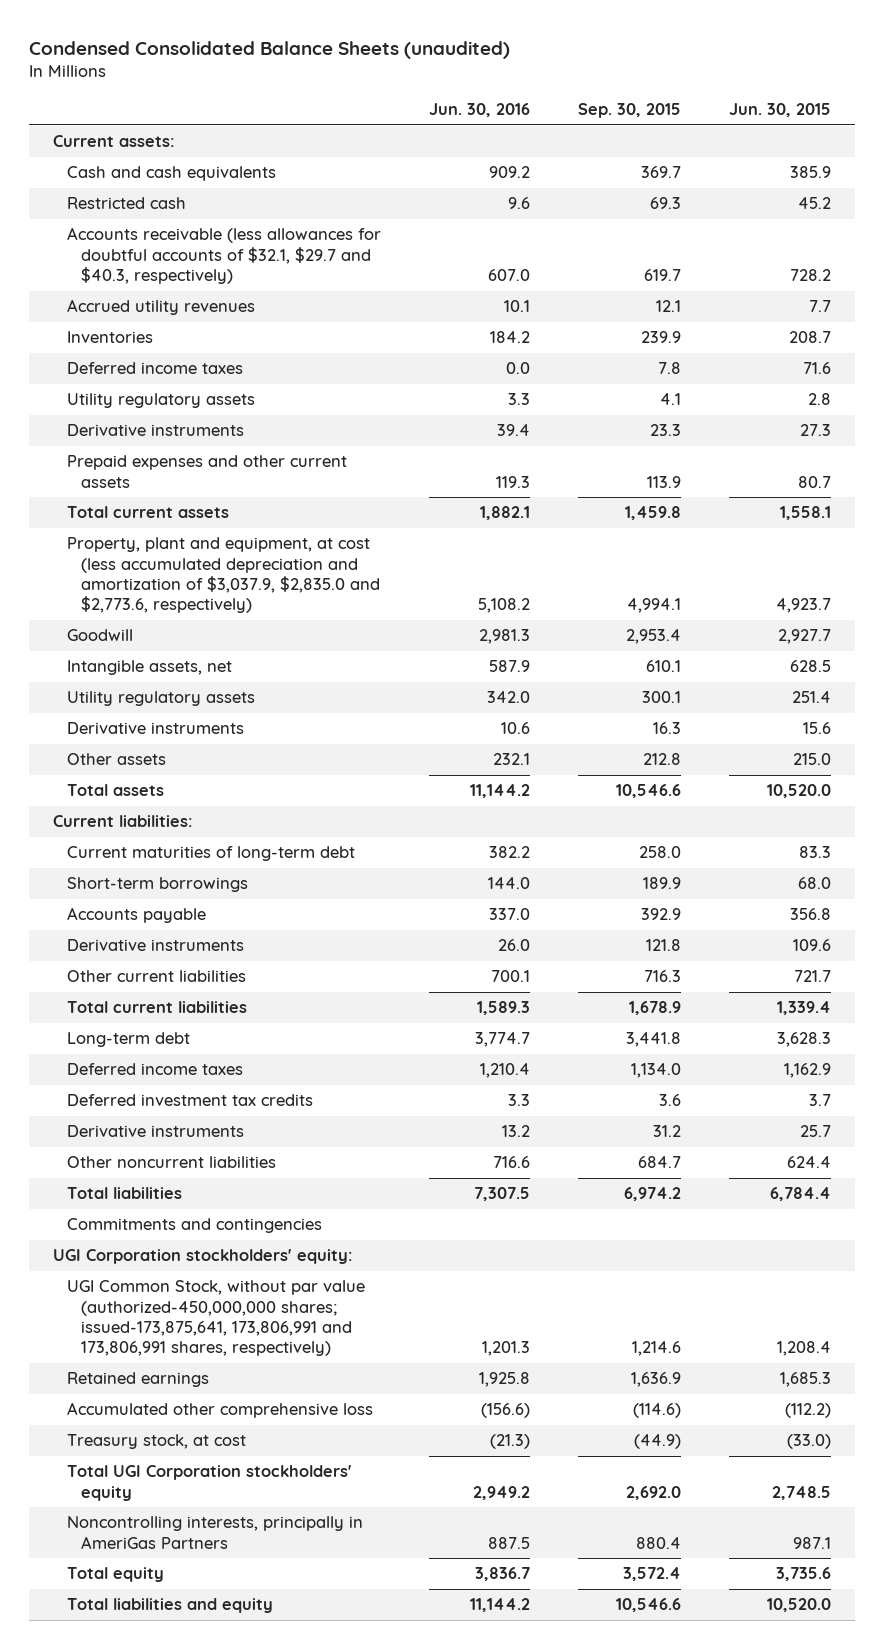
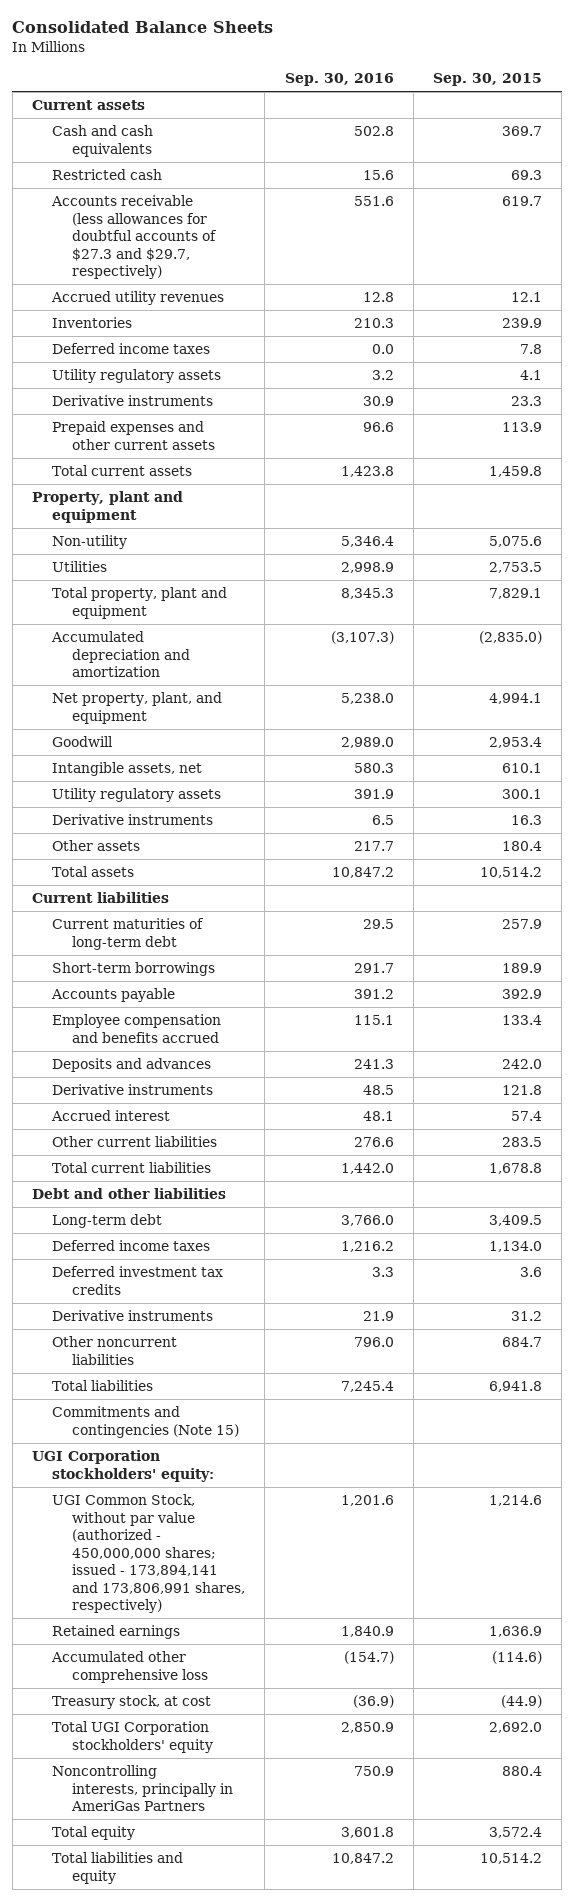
[29,41,511,60] Condensed Consolidated Balance Sheets (unaudited) -> [12,21,274,34] Consolidated Balance Sheets
[428,103,530,118] Jun. 30, 2016 -> none
[728,103,831,118] Jun. 30, 2015 -> none
none -> [284,73,394,87] Sep. 30, 2016
[53,135,176,148] Current assets: -> [31,100,145,111] Current assets
[66,227,381,284] Accounts receivable (less allowances for doubtful accounts of $32.1, $29.7 and $40.3, respectively) -> [51,195,218,280] Accounts receivable (less allowances for doubtful accounts of $27.3 and $29.7, respectively)
none -> [31,491,183,523] Property, plant and equipment
none -> [52,535,128,550] Non-utility
none -> [52,561,108,573] Utilities
none -> [52,587,228,619] Total property, plant and equipment
none -> [51,631,191,678] Accumulated depreciation and amortization
[66,537,380,614] Property, plant and equipment, at cost (less accumulated depreciation and amortization of $3,037.9, $2,835.0 and $2,773.6, respectively) -> [52,692,223,724] Net property, plant, and equipment
[642,753,681,766] 212.8 -> [502,841,543,852] 180.4
[615,784,681,799] 10,546.6 -> [480,867,543,879] 10,514.2
[53,815,194,828] Current liabilities: -> [31,892,169,904] Current liabilities
[638,846,681,859] 258.0 -> [502,919,543,930] 257.9
none -> [52,1014,222,1043] Employee compensation and benefits accrued
none -> [52,1058,212,1073] Deposits and advances
none -> [51,1110,171,1122] Accrued interest
[643,970,681,983] 716.3 -> [502,1137,543,1148] 283.5
[628,1001,681,1016] 1,678.9 -> [489,1163,543,1175] 1,678.8
none -> [31,1188,226,1200] Debt and other liabilities
[625,1032,681,1048] 3,441.8 -> [489,1215,543,1227] 3,409.5
[623,1187,681,1202] 6,974.2 -> [489,1381,543,1393] 6,941.8
[66,1218,322,1234] Commitments and contingencies -> [52,1406,240,1438] Commitments and contingencies (Note 15)
[66,1280,365,1357] UGI Common Stock, without par value (authorized-450,000,000 shares; issued-173,875,641, 173,806,991 and 173,806,991 shares, respectively) -> [52,1494,246,1614] UGI Common Stock, without par value (authorized - 450,000,000 shares; issued - 173,894,141 and 173,806,991 shares, respectively)
[615,1598,681,1613] 10,546.6 -> [480,1853,543,1865] 10,514.2

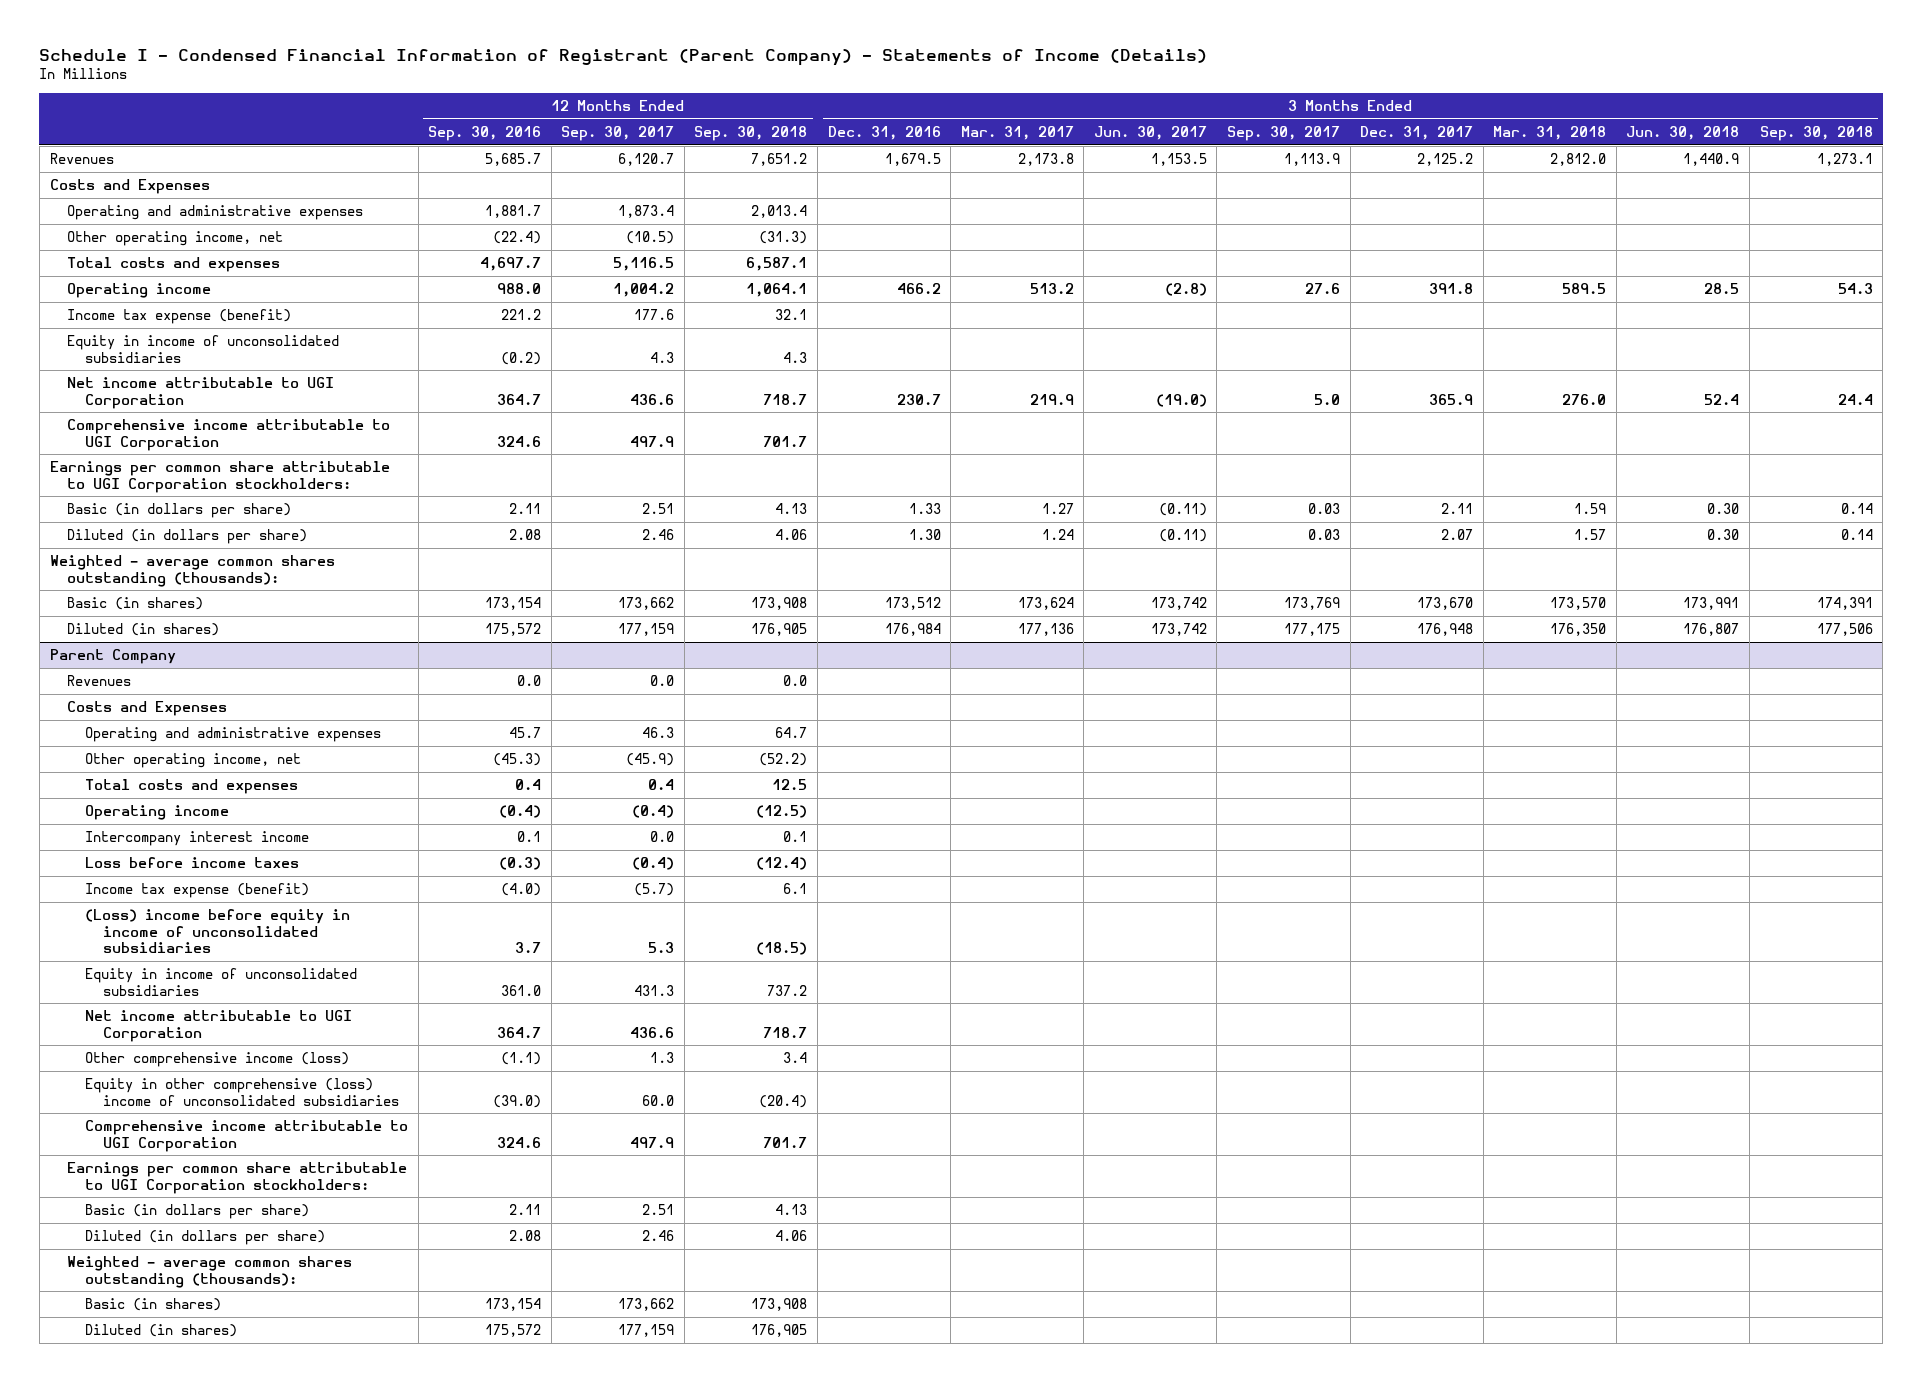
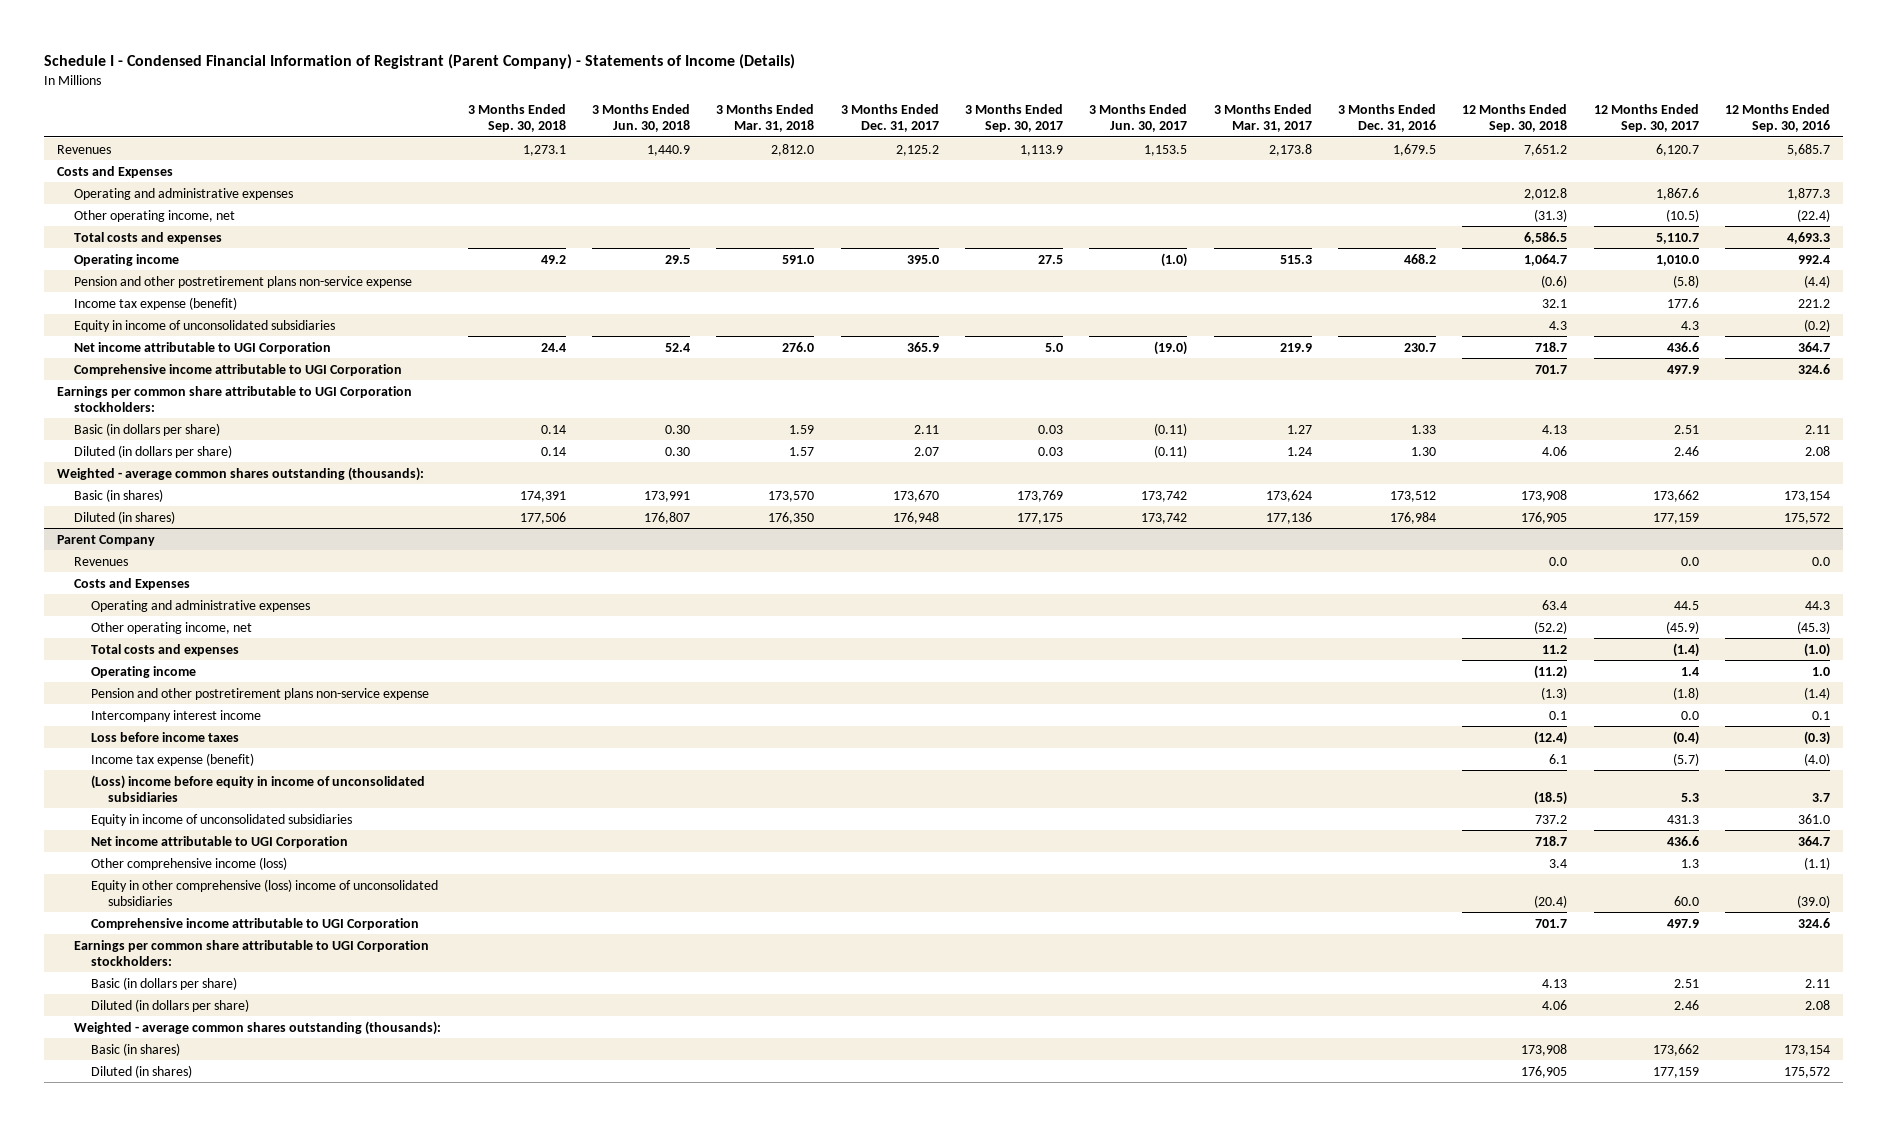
[485,205,542,219] 1,881.7 -> [1787,187,1831,200] 1,877.3
[618,205,675,219] 1,873.4 -> [1655,187,1699,200] 1,867.6
[751,205,808,219] 2,013.4 -> [1524,187,1568,200] 2,012.8
[480,257,542,272] 4,697.7 -> [1787,231,1831,244] 4,693.3
[613,257,675,272] 5,116.5 -> [1655,232,1699,244] 5,110.7
[746,257,808,272] 6,587.1 -> [1524,231,1568,244] 6,586.5
[497,283,542,295] 988.0 -> [1798,254,1831,264] 992.4
[613,283,675,298] 1,004.2 -> [1655,254,1699,266] 1,010.0
[746,283,808,298] 1,064.1 -> [1524,253,1568,266] 1,064.7
[896,283,941,295] 466.2 -> [1404,253,1437,264] 468.2
[1029,283,1074,295] 513.2 -> [1279,254,1312,264] 515.3
[1164,283,1207,297] (2.8) -> [1161,252,1188,267] (1.0)
[1305,283,1341,295] 27.6 -> [1037,254,1063,264] 27.5
[1429,283,1474,295] 391.8 -> [906,254,939,264] 395.0
[1562,283,1607,295] 589.5 -> [782,254,815,264] 591.0
[1704,283,1740,295] 28.5 -> [664,254,690,264] 29.5
[1837,283,1873,295] 54.3 -> [540,254,566,264] 49.2
none -> [74,275,413,288] Pension and other postretirement plans non-service expense
[509,727,542,739] 45.7 -> [1805,600,1831,610] 44.3
[642,727,675,739] 46.3 -> [1673,600,1699,610] 44.5
[775,727,808,739] 64.7 -> [1542,599,1568,610] 63.4
[515,779,542,791] 0.4 -> [1804,642,1831,657] (1.0)
[648,779,675,791] 0.4 -> [1672,642,1699,657] (1.4)
[772,779,808,791] 12.5 -> [1542,644,1568,654] 11.2
[499,805,542,819] (0.4) -> [1812,666,1831,676] 1.0
[632,805,675,819] (0.4) -> [1680,666,1699,676] 1.4
[756,805,808,819] (12.5) -> [1534,664,1568,679] (11.2)
none -> [90,687,429,700] Pension and other postretirement plans non-service expense

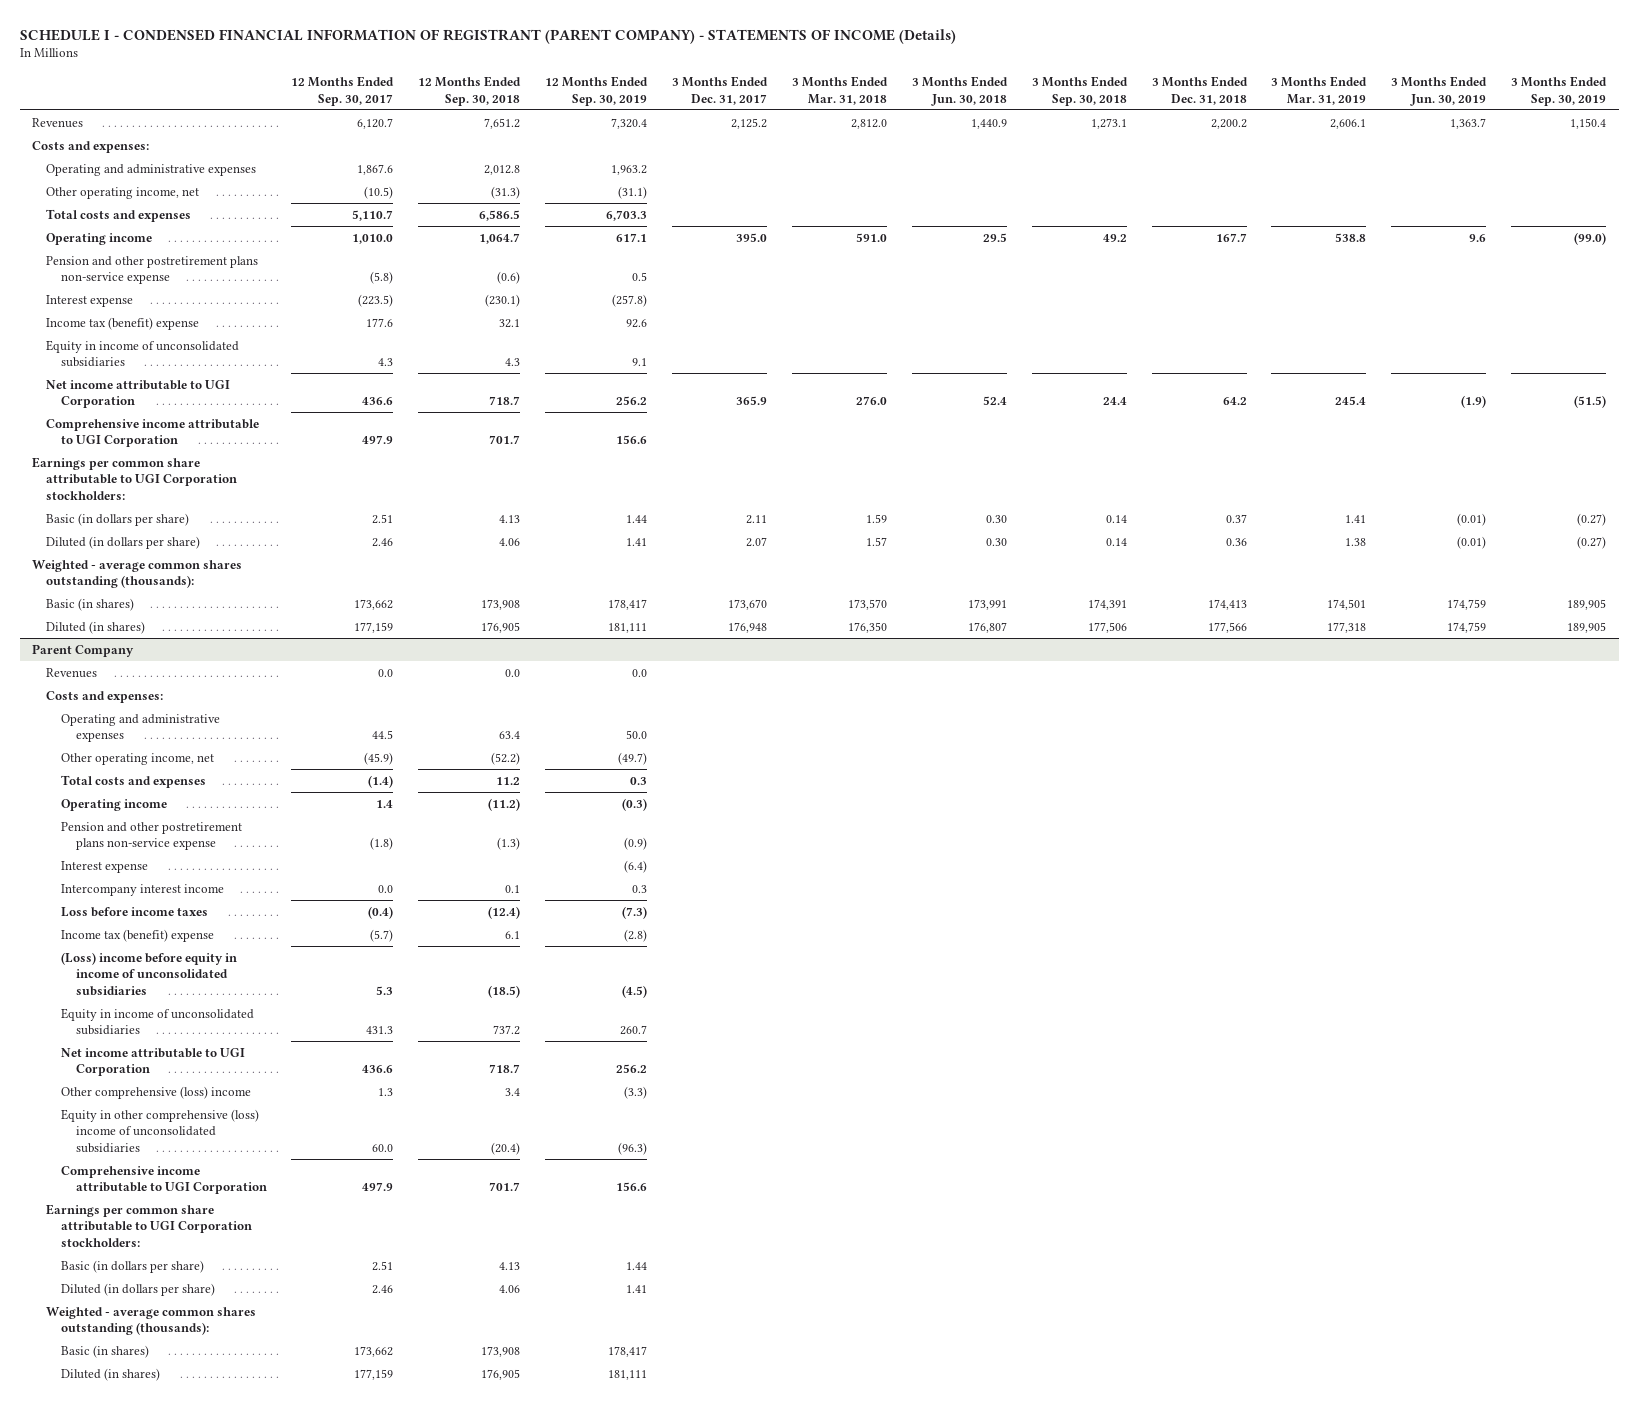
[44,53,796,69] Schedule I - Condensed Financial Information of Registrant (Parent Company) - Statements of Income (Details) -> [19,28,956,44] SCHEDULE I - CONDENSED FINANCIAL INFORMATION OF REGISTRANT (PARENT COMPANY) - STATEMENTS OF INCOME (Details)
[964,104,1063,133] 3 Months Ended Sep. 30, 2017 -> none
[1089,104,1188,133] 3 Months Ended Jun. 30, 2017 -> none
[1213,104,1312,133] 3 Months Ended Mar. 31, 2017 -> none
[1338,104,1437,133] 3 Months Ended Dec. 31, 2016 -> none
[1725,104,1831,133] 12 Months Ended Sep. 30, 2016 -> none
none -> [545,76,649,106] 12 Months Ended Sep. 30, 2019
none -> [1151,76,1248,105] 3 Months Ended Dec. 31, 2018
none -> [1271,76,1368,105] 3 Months Ended Mar. 31, 2019
none -> [1391,76,1488,106] 3 Months Ended Jun. 30, 2019
none -> [1511,76,1608,106] 3 Months Ended Sep. 30, 2019
[57,165,174,178] Costs and Expenses -> [31,140,149,153] Costs and expenses:
none -> [46,294,134,307] Interest expense
[74,296,238,310] Income tax expense (benefit) -> [46,316,200,330] Income tax (benefit) expense
[74,577,191,590] Costs and Expenses -> [46,690,164,703] Costs and expenses:
none -> [61,860,149,873] Interest expense
[90,752,254,766] Income tax expense (benefit) -> [61,928,215,942] Income tax (benefit) expense
[90,856,287,870] Other comprehensive income (loss) -> [61,1085,252,1099] Other comprehensive (loss) income

